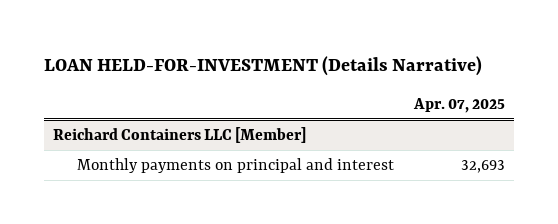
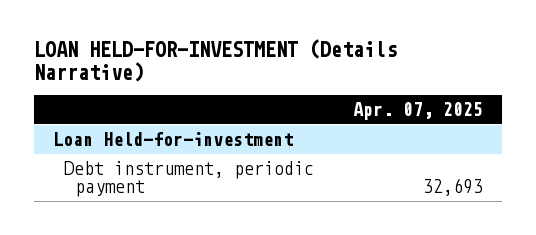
[53,126,307,143] Reichard Containers LLC [Member] -> none
none -> [53,132,294,147] Loan Held-for-investment
[77,157,395,173] Monthly payments on principal and interest -> [63,161,314,197] Debt instrument, periodic payment

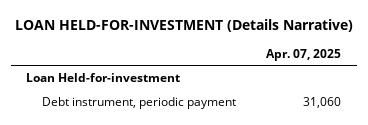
[422,177,483,196] 32,693 -> [303,97,342,109] 31,060

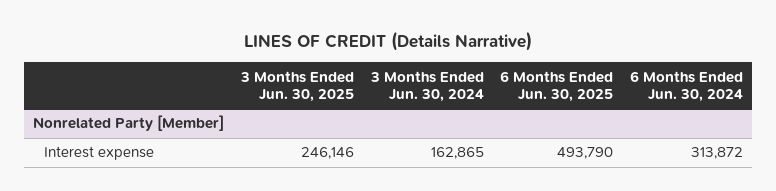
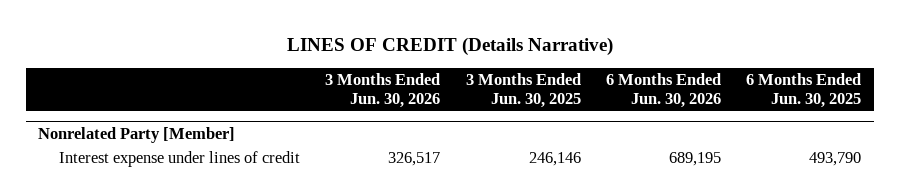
[369,70,484,102] 3 Months Ended Jun. 30, 2024 -> none
[630,70,744,102] 6 Months Ended Jun. 30, 2024 -> none
none -> [325,73,441,108] 3 Months Ended Jun. 30, 2026
none -> [606,73,722,108] 6 Months Ended Jun. 30, 2026
[43,146,154,161] Interest expense -> [59,151,301,168] Interest expense under lines of credit

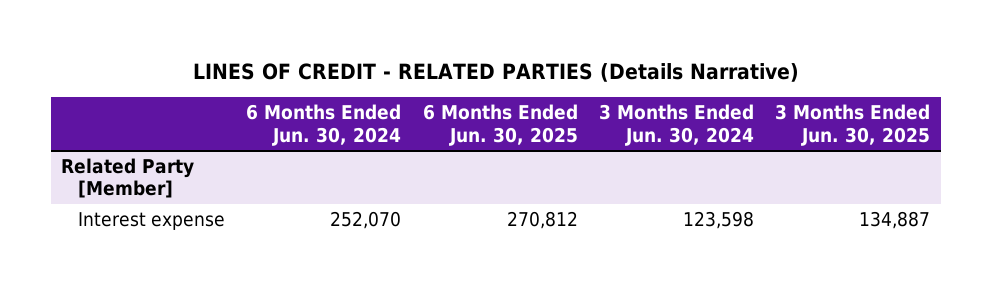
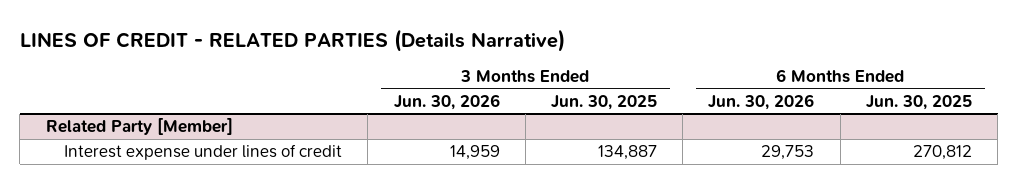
[246,104,402,146] 6 Months Ended Jun. 30, 2024 -> none
[598,104,754,146] 3 Months Ended Jun. 30, 2024 -> none
none -> [393,93,500,110] Jun. 30, 2026
none -> [708,93,815,110] Jun. 30, 2026
[78,211,226,230] Interest expense -> [64,144,343,161] Interest expense under lines of credit

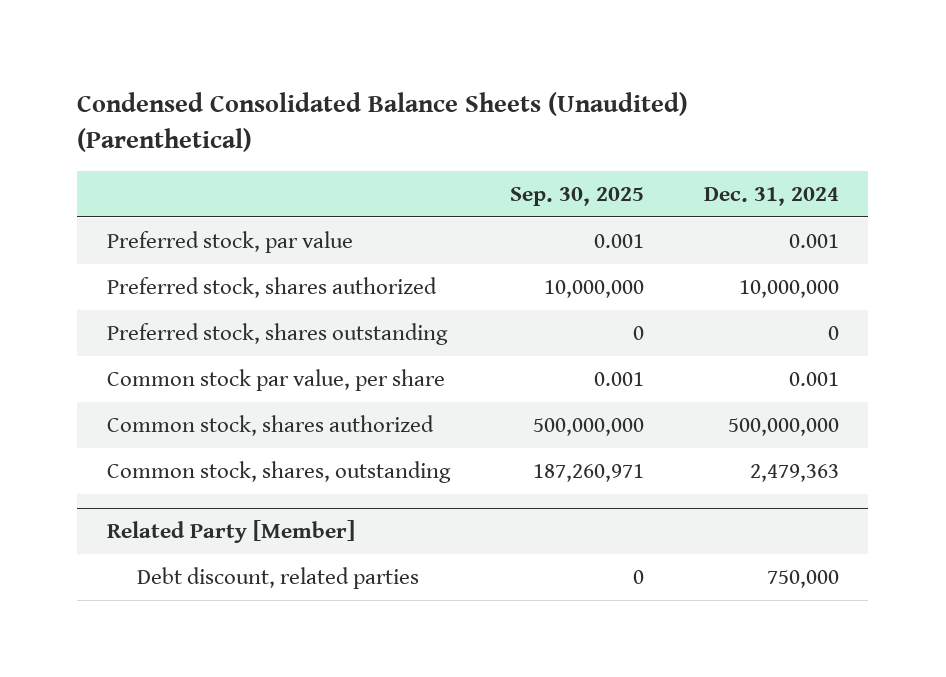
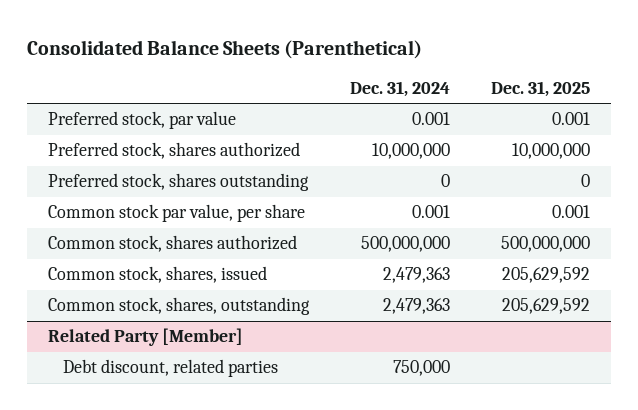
[77,92,689,152] Condensed Consolidated Balance Sheets (Unaudited) (Parenthetical) -> [27,39,423,59] Consolidated Balance Sheets (Parenthetical)
[509,186,644,206] Sep. 30, 2025 -> none
none -> [491,80,591,97] Dec. 31, 2025
none -> [47,266,267,284] Common stock, shares, issued

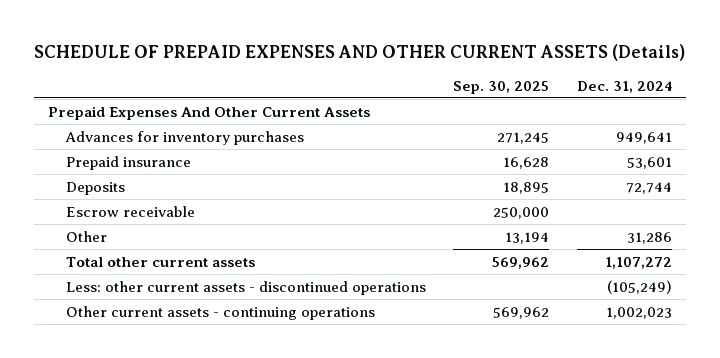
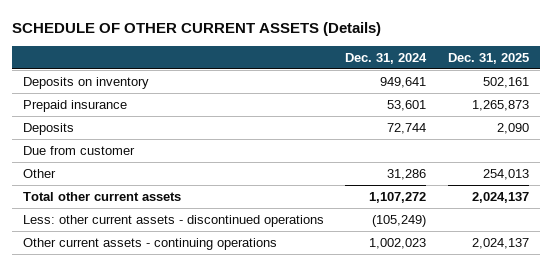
[34,43,686,61] SCHEDULE OF PREPAID EXPENSES AND OTHER CURRENT ASSETS (Details) -> [12,21,382,36] SCHEDULE OF OTHER CURRENT ASSETS (Details)
[453,80,550,94] Sep. 30, 2025 -> none
none -> [447,52,529,64] Dec. 31, 2025
[47,105,370,120] Prepaid Expenses And Other Current Assets -> none
[64,130,304,145] Advances for inventory purchases -> [22,77,149,90] Deposits on inventory
[65,205,195,217] Escrow receivable -> none
none -> [22,146,135,156] Due from customer

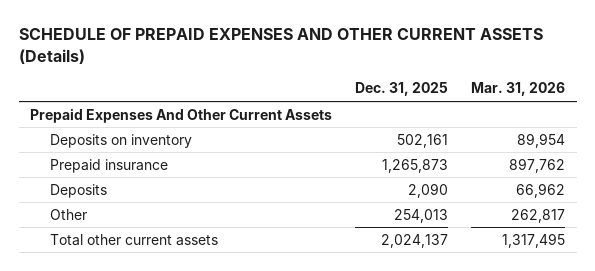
[12,21,382,36] SCHEDULE OF OTHER CURRENT ASSETS (Details) -> [18,28,543,64] SCHEDULE OF PREPAID EXPENSES AND OTHER CURRENT ASSETS (Details)
[345,52,428,64] Dec. 31, 2024 -> none
none -> [471,82,566,97] Mar. 31, 2026
none -> [30,107,333,123] Prepaid Expenses And Other Current Assets
[22,146,135,156] Due from customer -> none
[22,215,324,228] Less: other current assets - discontinued operations -> none
[22,238,277,251] Other current assets - continuing operations -> none

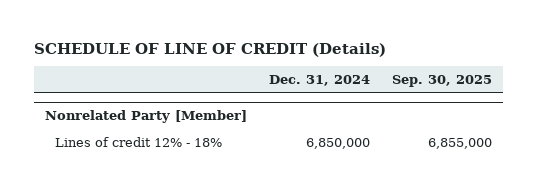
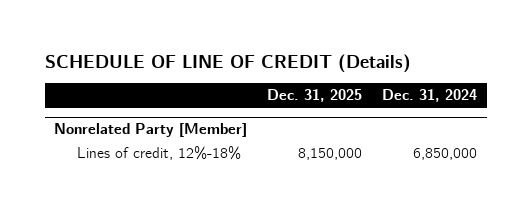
[391,75,492,88] Sep. 30, 2025 -> none
none -> [267,89,363,103] Dec. 31, 2025
[55,136,223,147] Lines of credit 12% - 18% -> [77,146,242,161] Lines of credit, 12%-18%

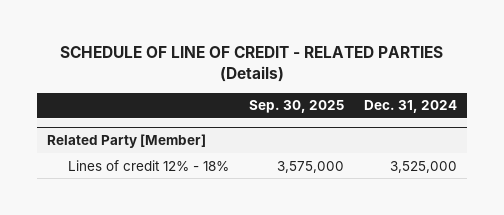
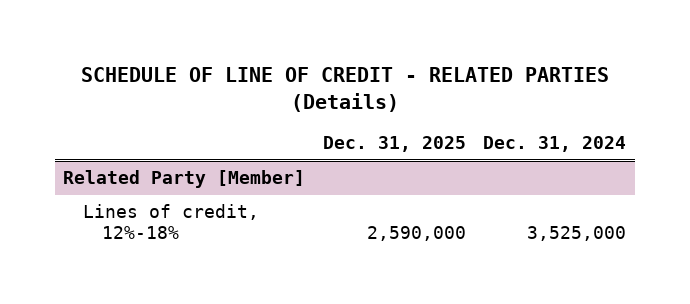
[249,100,345,114] Sep. 30, 2025 -> none
none -> [322,136,466,153] Dec. 31, 2025
[68,159,230,171] Lines of credit 12% - 18% -> [82,204,259,239] Lines of credit, 12%-18%

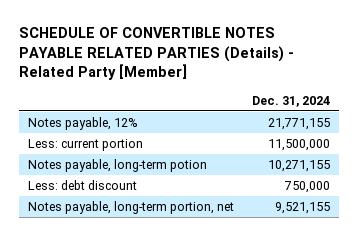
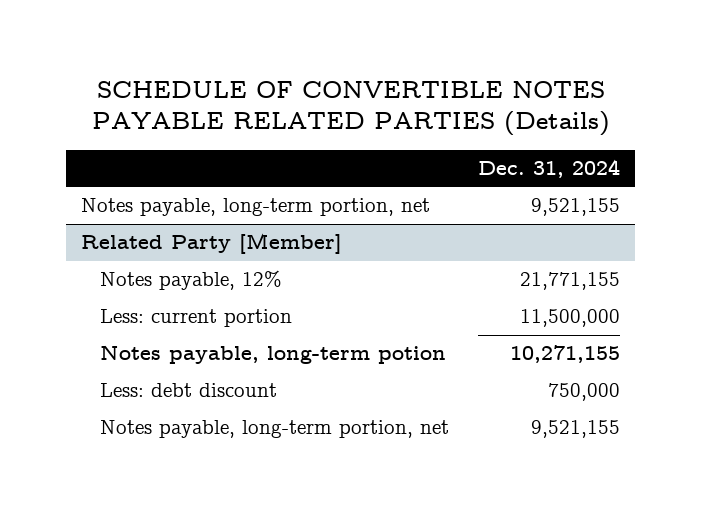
[18,27,294,81] SCHEDULE OF CONVERTIBLE NOTES PAYABLE RELATED PARTIES (Details) - Related Party [Member] -> [91,80,610,137] SCHEDULE OF CONVERTIBLE NOTES PAYABLE RELATED PARTIES (Details)
none -> [80,198,430,217] Notes payable, long-term portion, net
none -> [80,233,342,255] Related Party [Member]

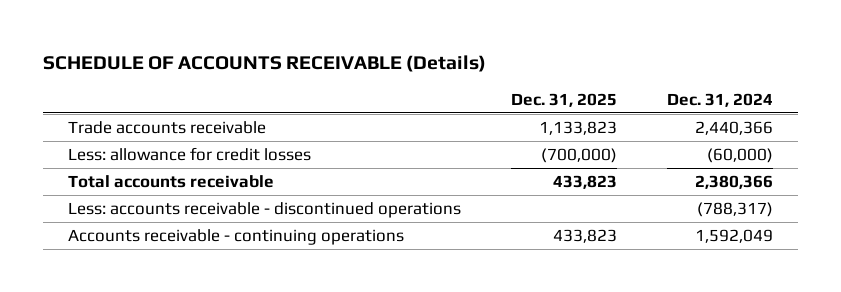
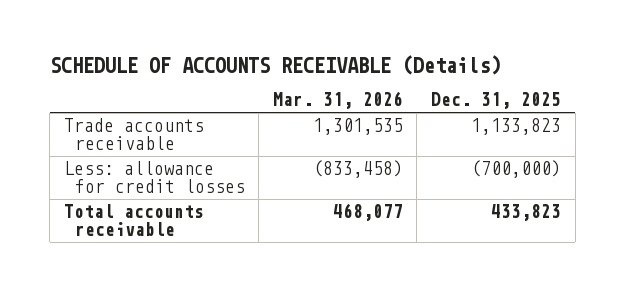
[667,92,774,107] Dec. 31, 2024 -> none
none -> [272,91,403,110] Mar. 31, 2026
[68,201,462,218] Less: accounts receivable - discontinued operations -> none
[68,228,405,245] Accounts receivable - continuing operations -> none

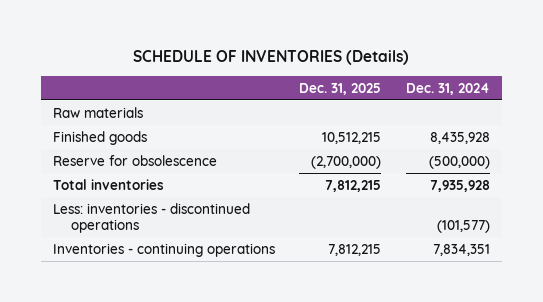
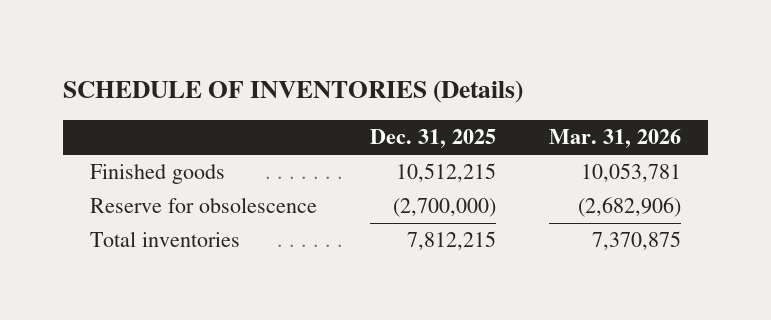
[405,82,490,95] Dec. 31, 2024 -> none
none -> [549,129,682,149] Mar. 31, 2026
[53,106,144,118] Raw materials -> none
[53,202,251,234] Less: inventories - discontinued operations -> none
[53,242,276,257] Inventories - continuing operations -> none

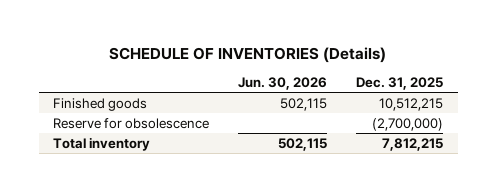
[549,129,682,149] Mar. 31, 2026 -> none
none -> [238,77,328,91] Jun. 30, 2026
[89,231,240,248] Total inventories -> [53,136,151,151] Total inventory

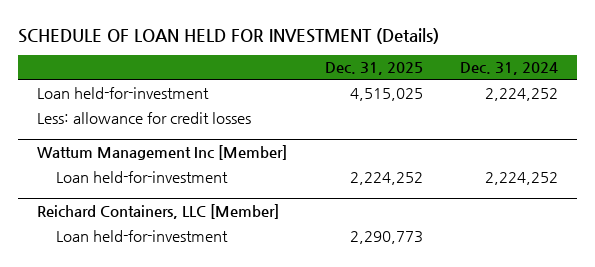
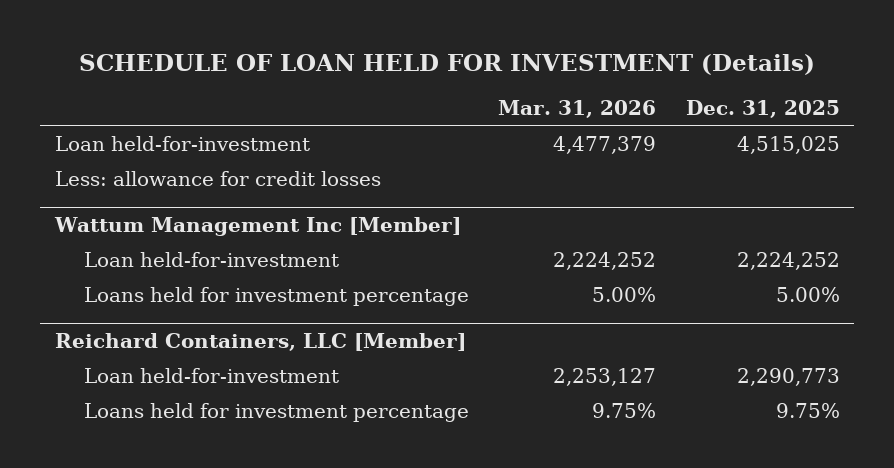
[459,62,558,76] Dec. 31, 2024 -> none
none -> [498,100,657,119] Mar. 31, 2026
none -> [83,286,469,306] Loans held for investment percentage
none -> [83,402,469,422] Loans held for investment percentage

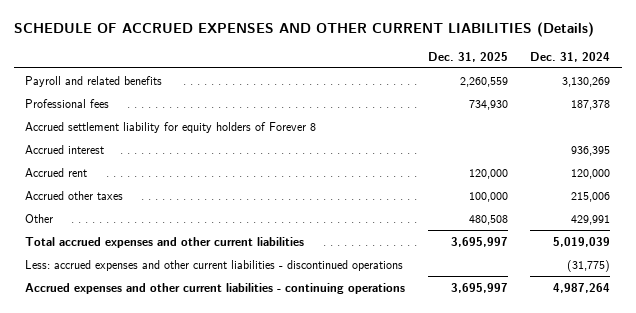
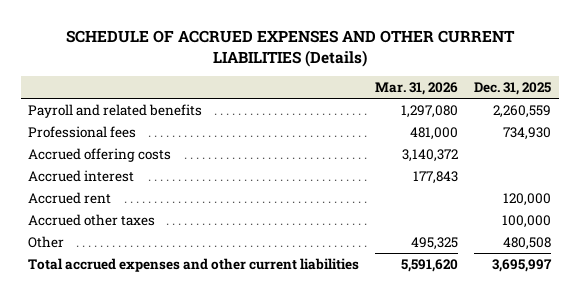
[530,51,611,62] Dec. 31, 2024 -> none
none -> [375,82,459,96] Mar. 31, 2026
[25,121,317,133] Accrued settlement liability for equity holders of Forever 8 -> none
none -> [28,147,172,162] Accrued offering costs
[25,259,404,271] Less: accrued expenses and other current liabilities - discontinued operations -> none
[25,282,406,294] Accrued expenses and other current liabilities - continuing operations -> none

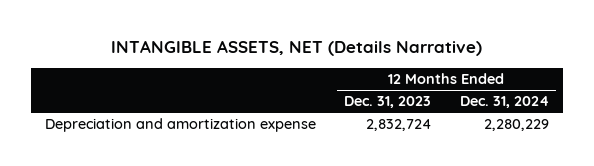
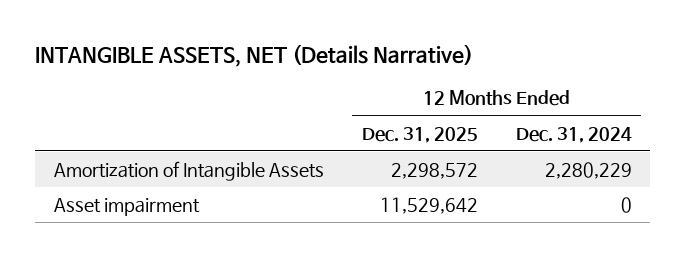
[344,96,432,109] Dec. 31, 2023 -> none
none -> [361,126,478,143] Dec. 31, 2025
[44,118,316,133] Depreciation and amortization expense -> [53,161,324,182] Amortization of Intangible Assets
none -> [53,198,200,217] Asset impairment

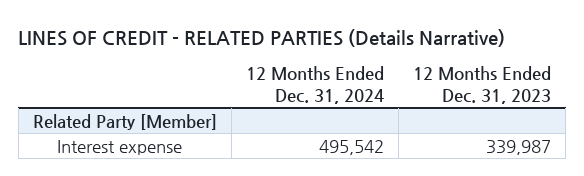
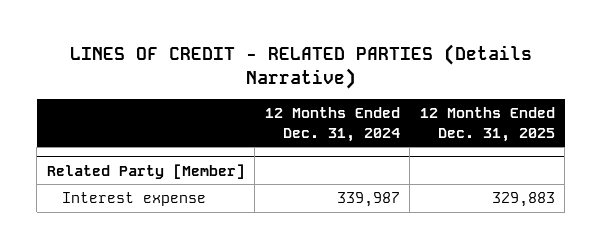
[413,66,552,104] 12 Months Ended Dec. 31, 2023 -> none
none -> [419,107,555,142] 12 Months Ended Dec. 31, 2025
[318,139,384,155] 495,542 -> [336,192,400,208] 339,987

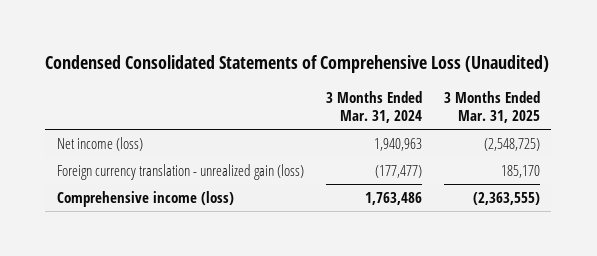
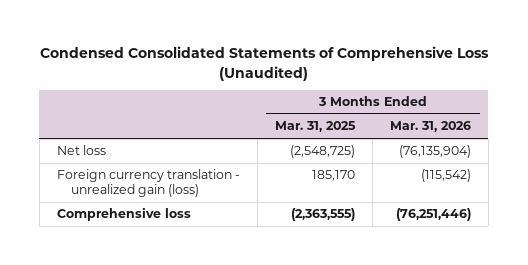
[325,90,422,124] 3 Months Ended Mar. 31, 2024 -> none
none -> [389,121,471,133] Mar. 31, 2026
[56,136,143,151] Net income (loss) -> [56,145,106,156] Net loss
[56,190,234,207] Comprehensive income (loss) -> [56,207,191,222] Comprehensive loss

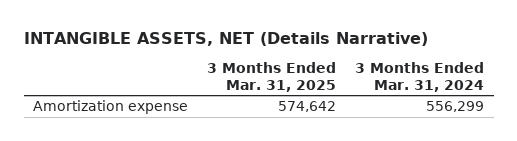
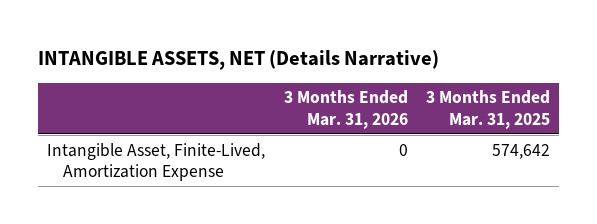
[355,61,485,92] 3 Months Ended Mar. 31, 2024 -> none
none -> [283,90,408,129] 3 Months Ended Mar. 31, 2026
[33,100,189,115] Amortization expense -> [46,142,265,181] Intangible Asset, Finite-Lived, Amortization Expense

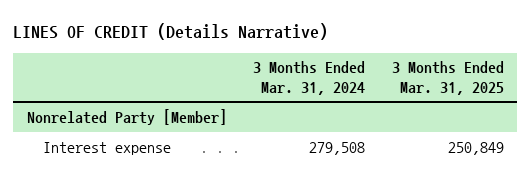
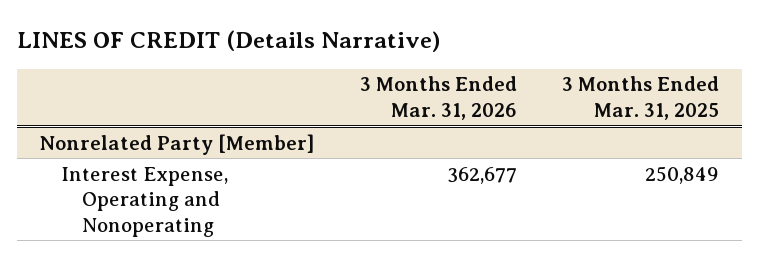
[253,61,366,95] 3 Months Ended Mar. 31, 2024 -> none
none -> [359,76,517,121] 3 Months Ended Mar. 31, 2026
[42,141,171,155] Interest expense -> [60,166,228,237] Interest Expense, Operating and Nonoperating

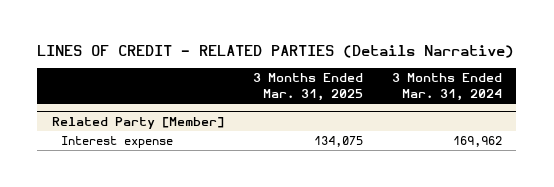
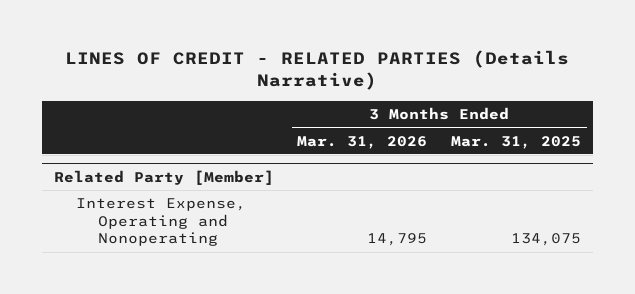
[391,73,502,101] 3 Months Ended Mar. 31, 2024 -> none
none -> [297,135,428,149] Mar. 31, 2026
[61,136,174,149] Interest expense -> [76,198,247,247] Interest Expense, Operating and Nonoperating

